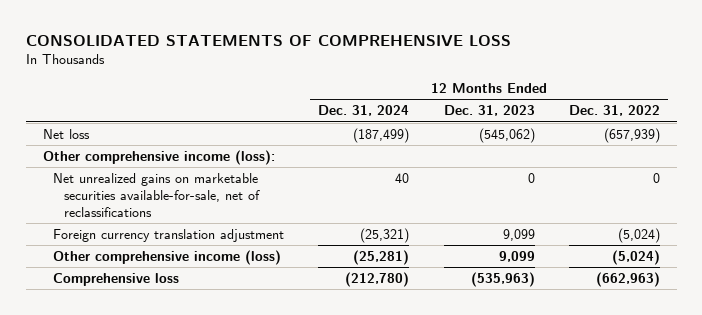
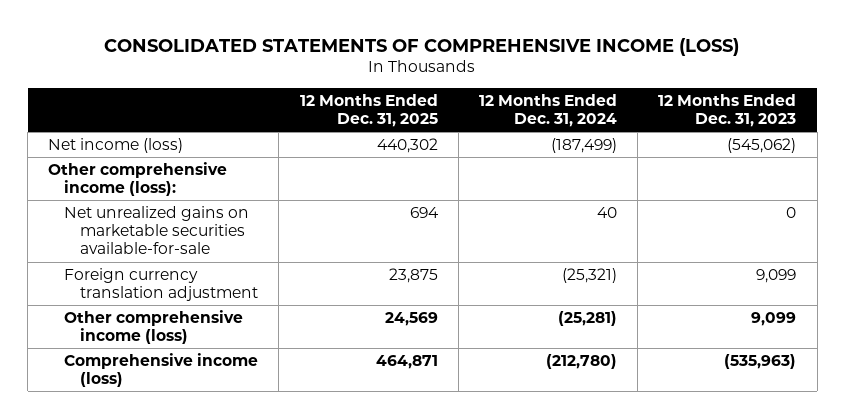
[25,35,511,47] CONSOLIDATED STATEMENTS OF COMPREHENSIVE LOSS -> [104,37,740,56] CONSOLIDATED STATEMENTS OF COMPREHENSIVE INCOME (LOSS)
[568,105,660,117] Dec. 31, 2022 -> none
none -> [299,93,438,128] 12 Months Ended Dec. 31, 2025
[42,128,90,139] Net loss -> [48,137,184,153] Net income (loss)
[53,172,261,217] Net unrealized gains on marketable securities available-for-sale, net of reclassifications -> [64,205,250,255] Net unrealized gains on marketable securities available-for-sale
[53,272,180,286] Comprehensive loss -> [64,352,259,388] Comprehensive income (loss)

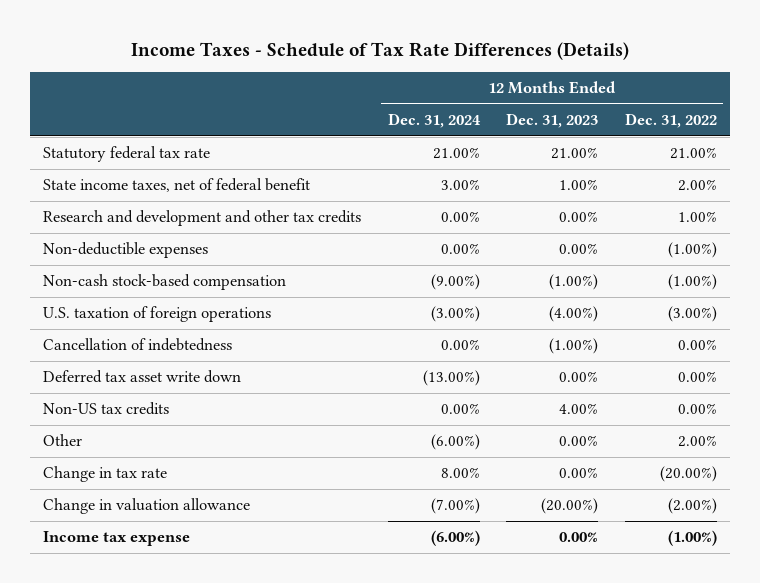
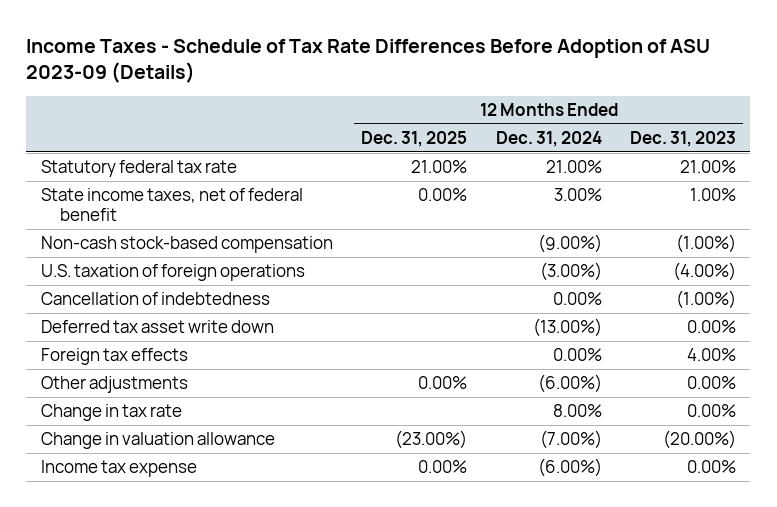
[130,41,629,60] Income Taxes - Schedule of Tax Rate Differences (Details) -> [26,38,711,83] Income Taxes - Schedule of Tax Rate Differences Before Adoption of ASU 2023-09 (Details)
[624,113,717,129] Dec. 31, 2022 -> none
none -> [361,130,468,147] Dec. 31, 2025
[43,210,362,227] Research and development and other tax credits -> none
[43,242,209,259] Non-deductible expenses -> none
[43,402,170,416] Non-US tax credits -> [40,348,188,366] Foreign tax effects
[43,434,83,447] Other -> [40,376,188,394] Other adjustments

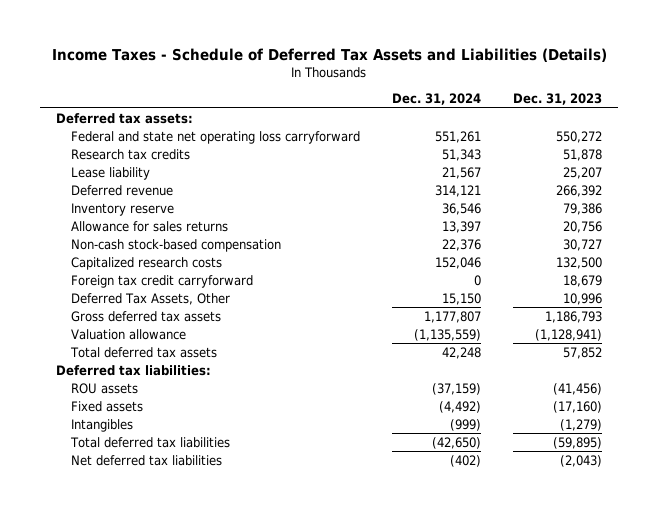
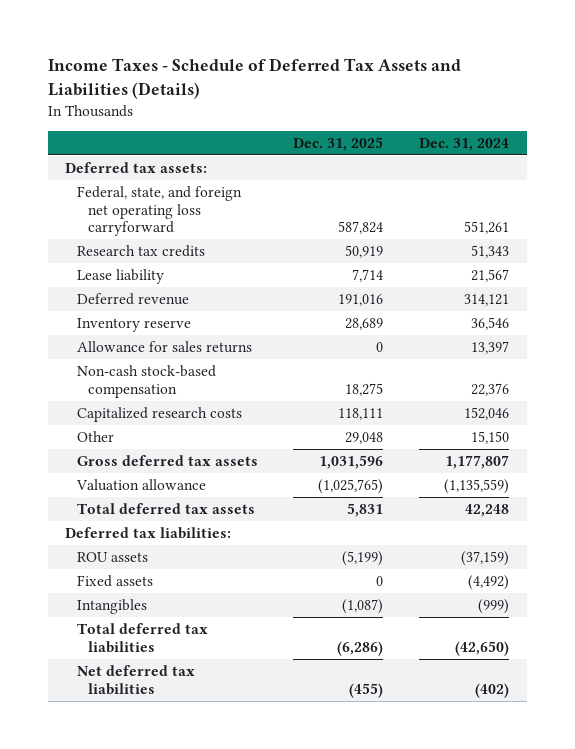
[513,93,603,106] Dec. 31, 2023 -> none
none -> [293,136,384,151] Dec. 31, 2025
[70,130,360,144] Federal and state net operating loss carryforward -> [76,185,242,237] Federal, state, and foreign net operating loss carryforward
[70,274,253,288] Foreign tax credit carryforward -> none
[70,292,230,305] Deferred Tax Assets, Other -> [76,430,114,442] Other

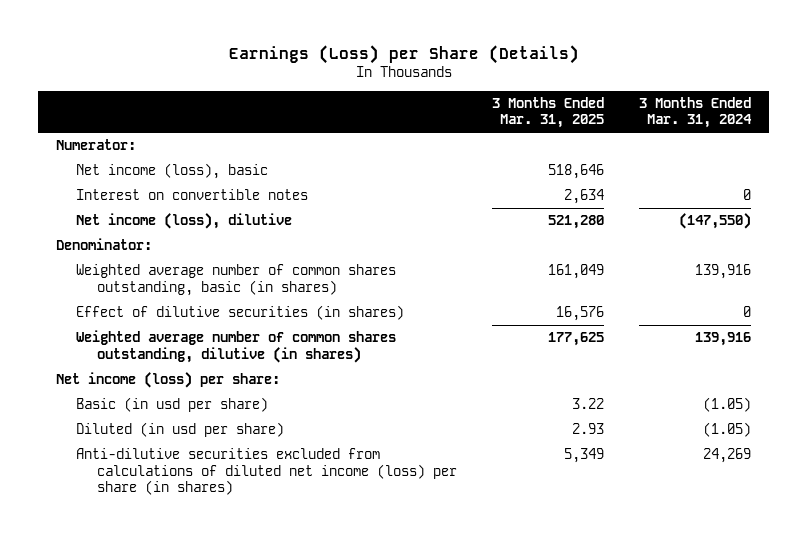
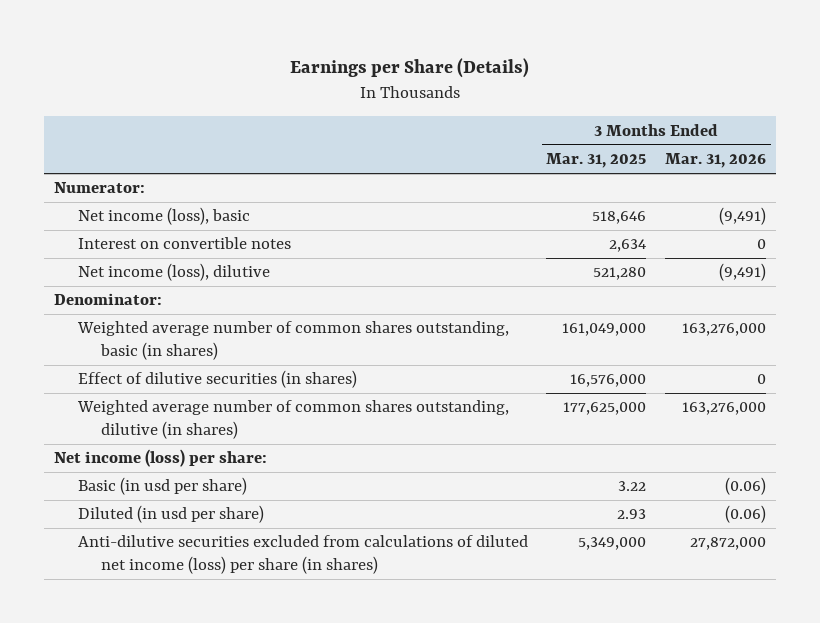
[228,44,579,64] Earnings (Loss) per Share (Details) -> [290,58,530,79] Earnings per Share (Details)
[639,96,753,129] 3 Months Ended Mar. 31, 2024 -> none
none -> [665,153,767,169] Mar. 31, 2026
[548,264,605,280] 161,049 -> [562,323,647,337] 161,049,000
[556,306,605,322] 16,576 -> [570,374,647,388] 16,576,000
[548,332,605,347] 177,625 -> [563,402,647,416] 177,625,000
[564,448,605,464] 5,349 -> [578,537,647,551] 5,349,000

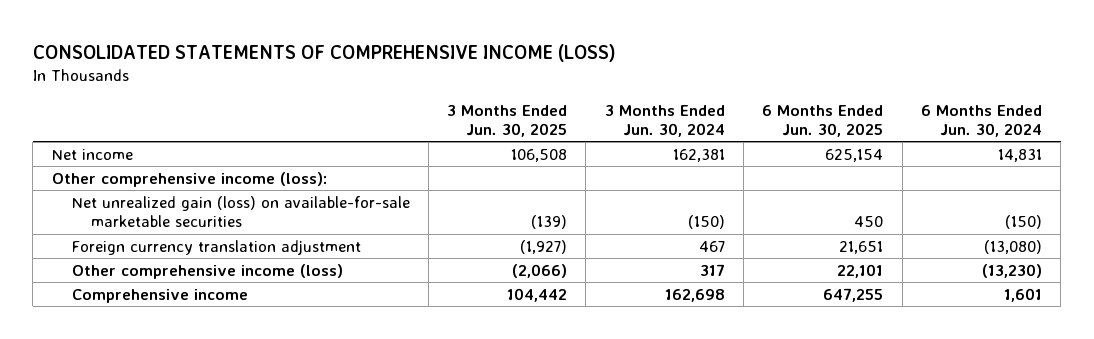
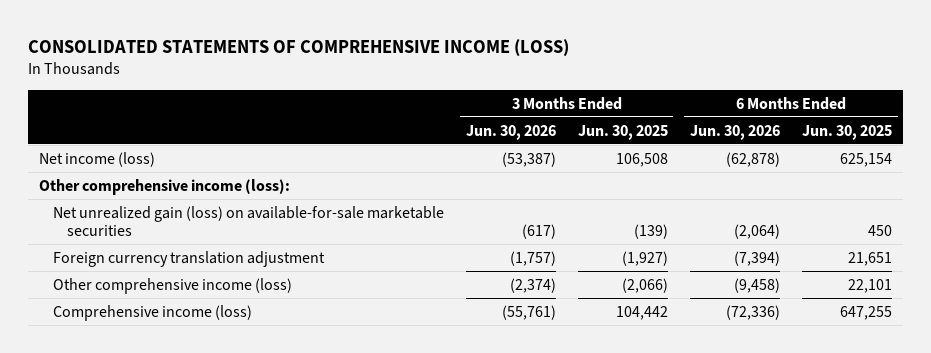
[604,104,725,138] 3 Months Ended Jun. 30, 2024 -> none
[921,104,1043,138] 6 Months Ended Jun. 30, 2024 -> none
none -> [465,124,556,140] Jun. 30, 2026
none -> [689,124,780,140] Jun. 30, 2026
[51,148,133,160] Net income -> [38,151,155,167] Net income (loss)
[71,288,248,303] Comprehensive income -> [52,304,252,321] Comprehensive income (loss)

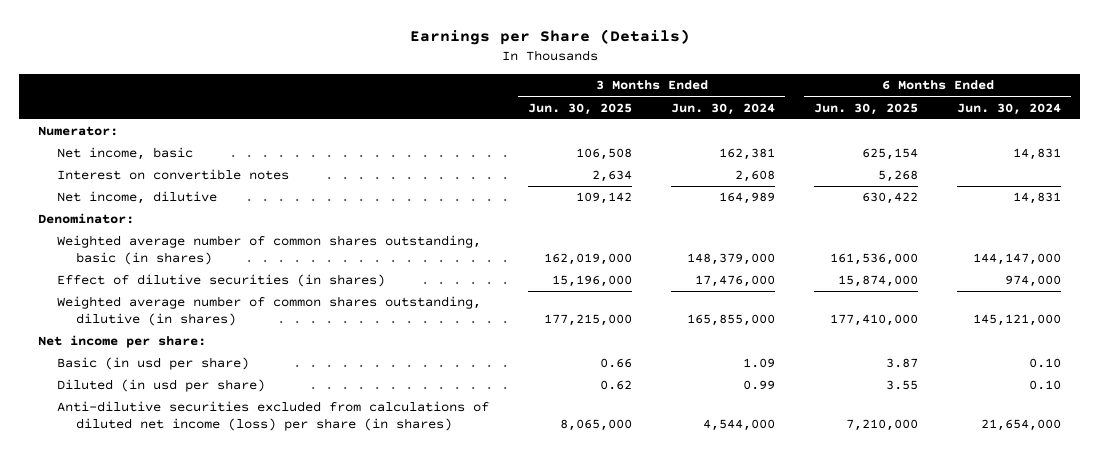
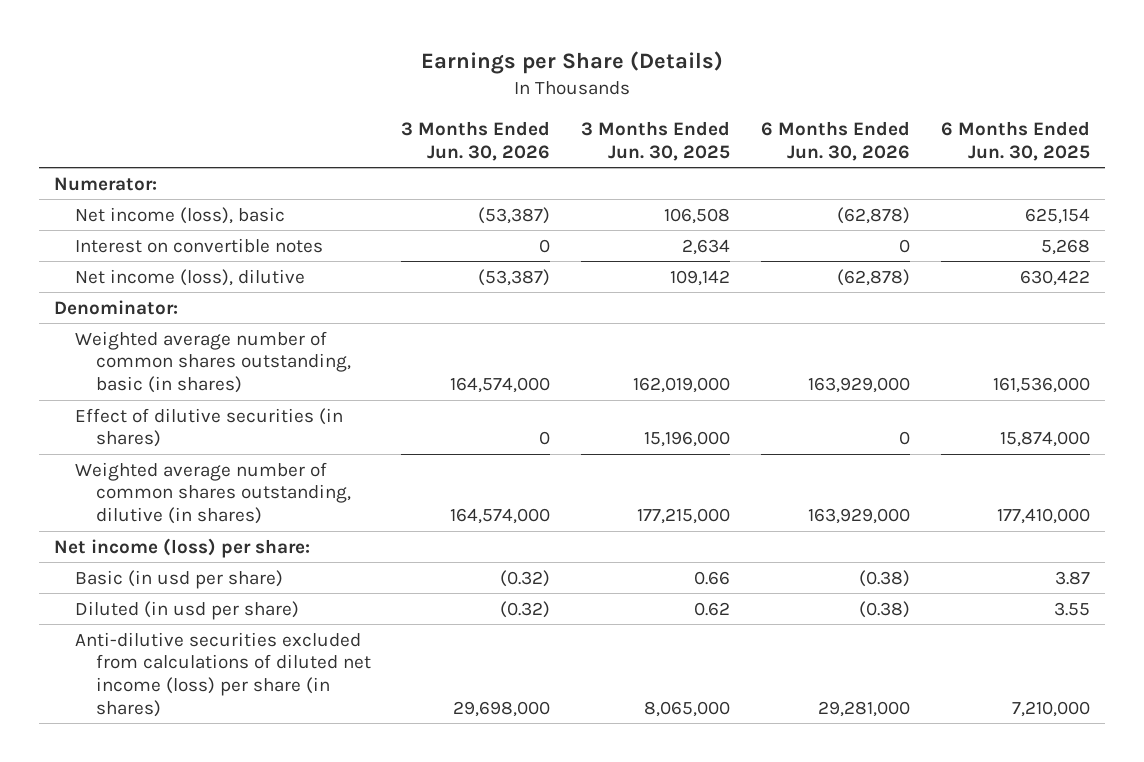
[671,102,776,115] Jun. 30, 2024 -> none
[956,102,1061,115] Jun. 30, 2024 -> none
none -> [401,121,551,161] 3 Months Ended Jun. 30, 2026
none -> [760,121,910,161] 6 Months Ended Jun. 30, 2026
[57,147,194,161] Net income, basic -> [74,206,285,224] Net income (loss), basic
[57,191,218,205] Net income, dilutive -> [74,268,305,286] Net income (loss), dilutive
[38,335,207,349] Net income per share: -> [54,537,311,558] Net income (loss) per share:

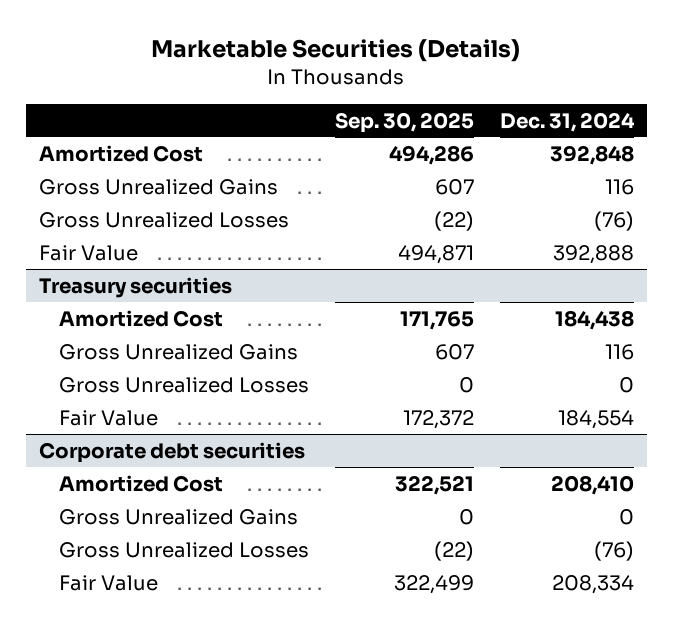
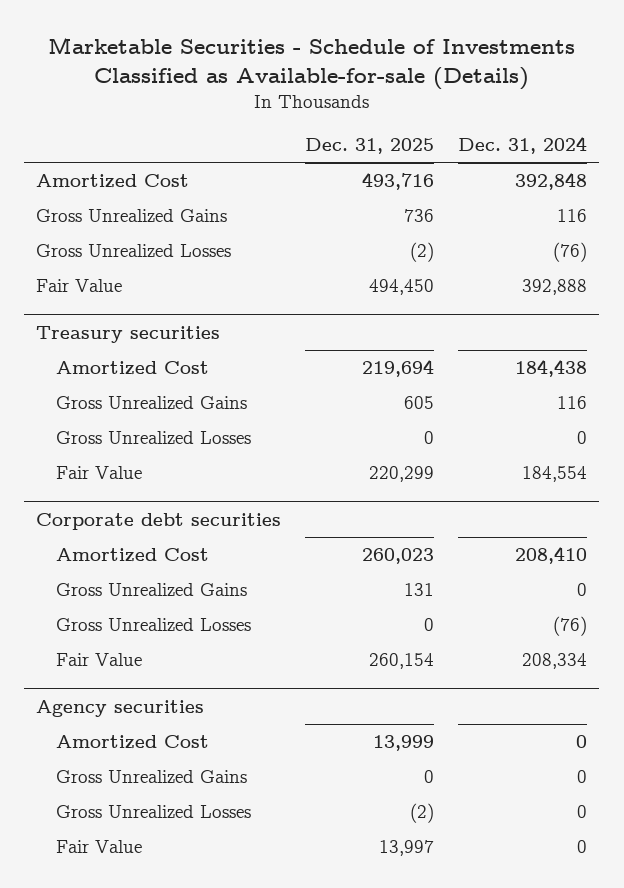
[151,39,521,63] Marketable Securities (Details) -> [47,36,575,90] Marketable Securities - Schedule of Investments Classified as Available-for-sale (Details)
[334,111,474,133] Sep. 30, 2025 -> none
none -> [305,138,435,155] Dec. 31, 2025
none -> [36,699,205,717] Agency securities
none -> [55,734,209,750] Amortized Cost
none -> [55,769,247,783] Gross Unrealized Gains
none -> [55,804,251,818] Gross Unrealized Losses
none -> [55,839,142,853] Fair Value

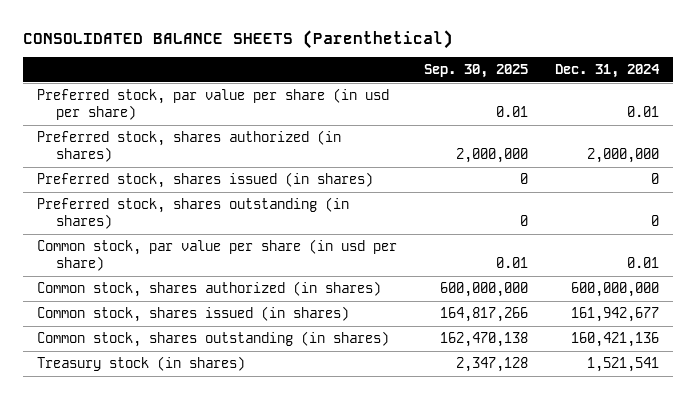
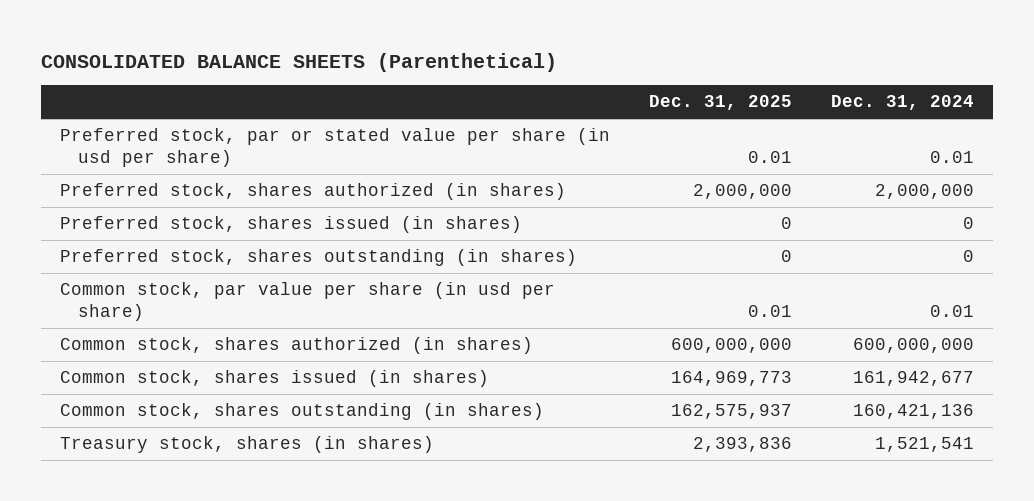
[423,64,528,79] Sep. 30, 2025 -> none
none -> [648,95,792,111] Dec. 31, 2025
[36,88,389,120] Preferred stock, par value per share (in usd per share) -> [60,128,611,168] Preferred stock, par or stated value per share (in usd per share)
[36,356,245,372] Treasury stock (in shares) -> [60,436,435,454] Treasury stock, shares (in shares)

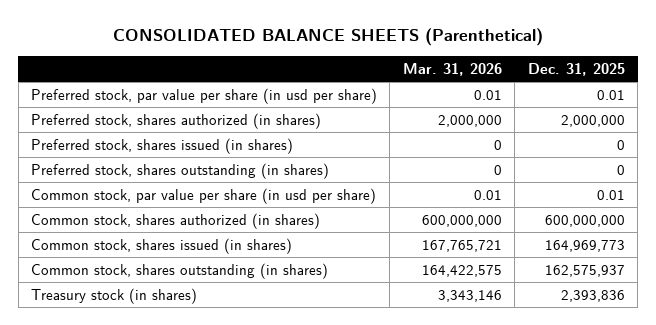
[830,95,974,111] Dec. 31, 2024 -> none
none -> [402,62,502,76] Mar. 31, 2026
[60,128,611,168] Preferred stock, par or stated value per share (in usd per share) -> [31,87,378,104] Preferred stock, par value per share (in usd per share)
[60,436,435,454] Treasury stock, shares (in shares) -> [31,287,198,304] Treasury stock (in shares)

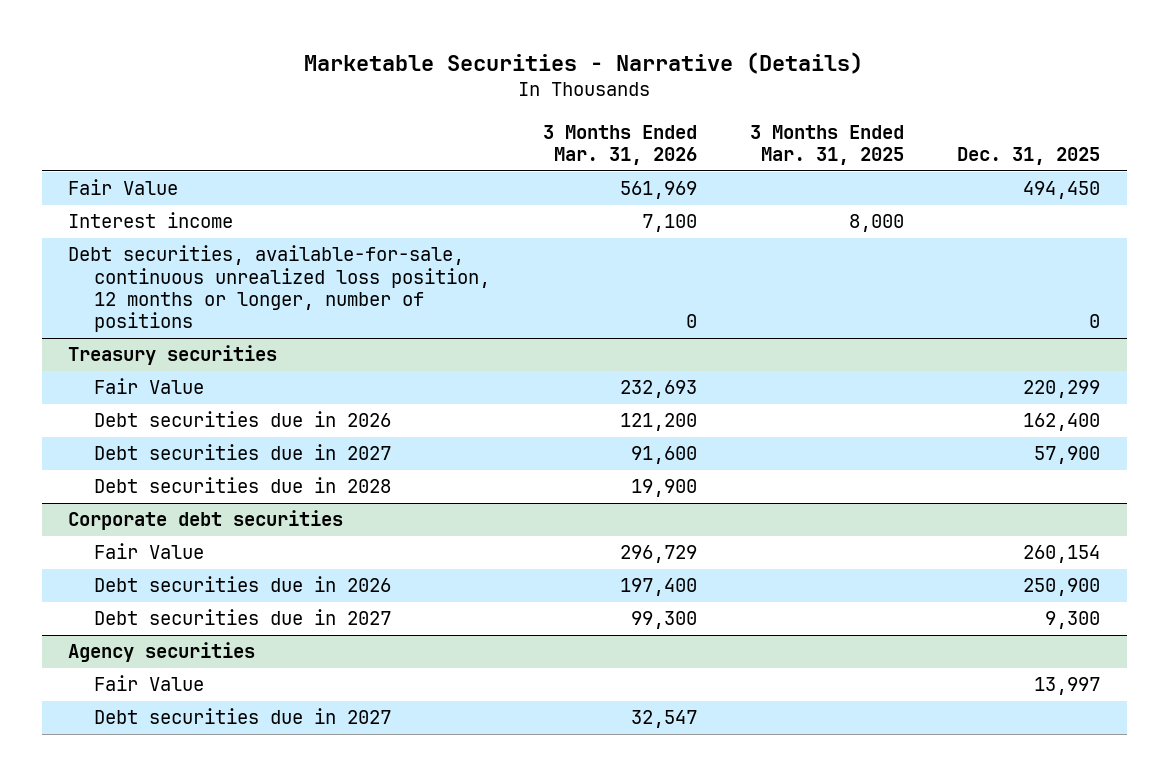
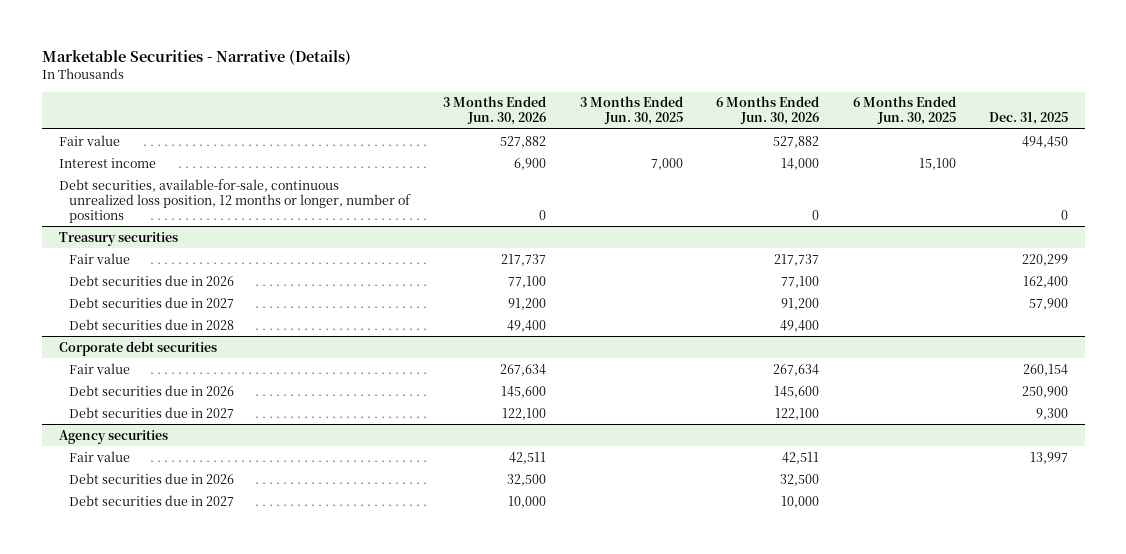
[543,124,698,165] 3 Months Ended Mar. 31, 2026 -> none
[750,124,905,165] 3 Months Ended Mar. 31, 2025 -> none
none -> [443,96,547,126] 3 Months Ended Jun. 30, 2026
none -> [579,96,683,126] 3 Months Ended Jun. 30, 2025
none -> [716,96,820,126] 6 Months Ended Jun. 30, 2026
none -> [852,96,956,126] 6 Months Ended Jun. 30, 2025
[68,179,179,196] Fair Value -> [58,134,120,146] Fair value
[94,378,205,395] Fair Value -> [69,252,131,264] Fair value
[94,543,205,560] Fair Value -> [69,362,131,374] Fair value
[94,675,205,692] Fair Value -> [69,450,131,462] Fair value
none -> [69,472,235,484] Debt securities due in 2026

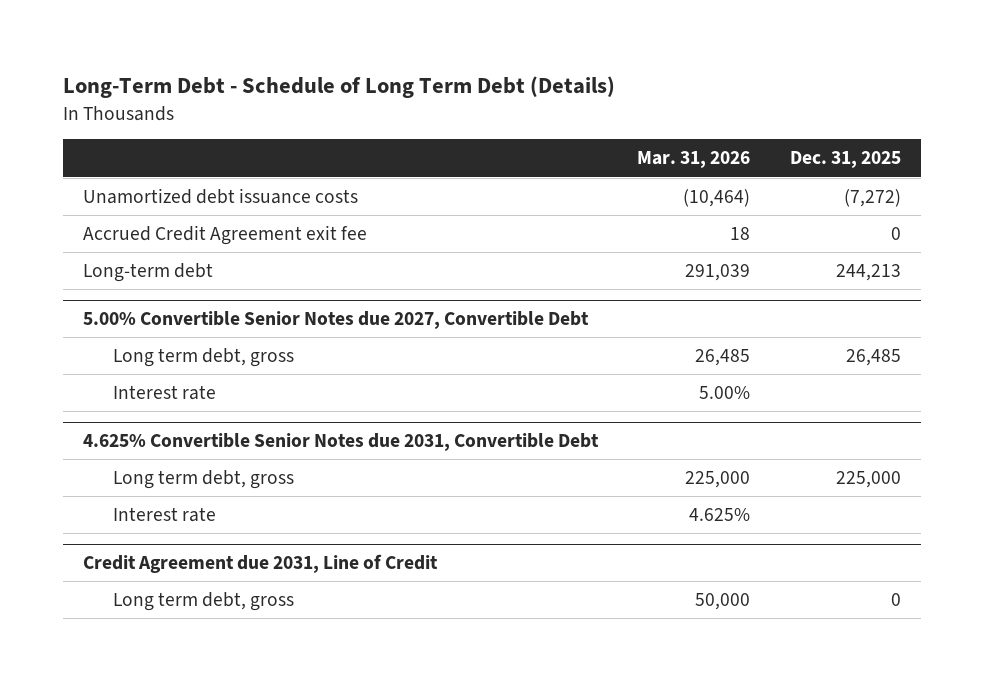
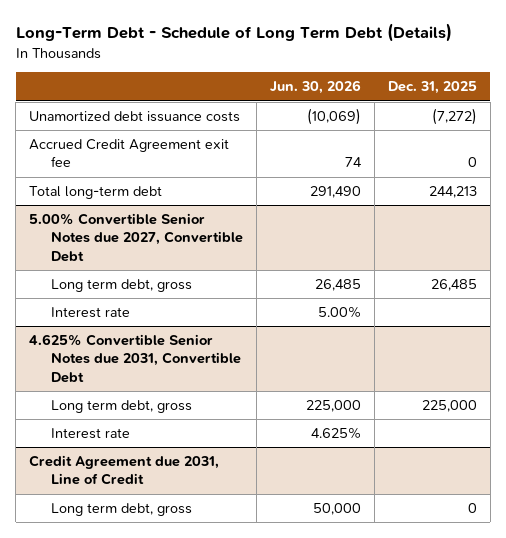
[637,151,751,169] Mar. 31, 2026 -> none
none -> [269,80,361,95] Jun. 30, 2026
[82,263,213,283] Long-term debt -> [29,186,163,200] Total long-term debt

